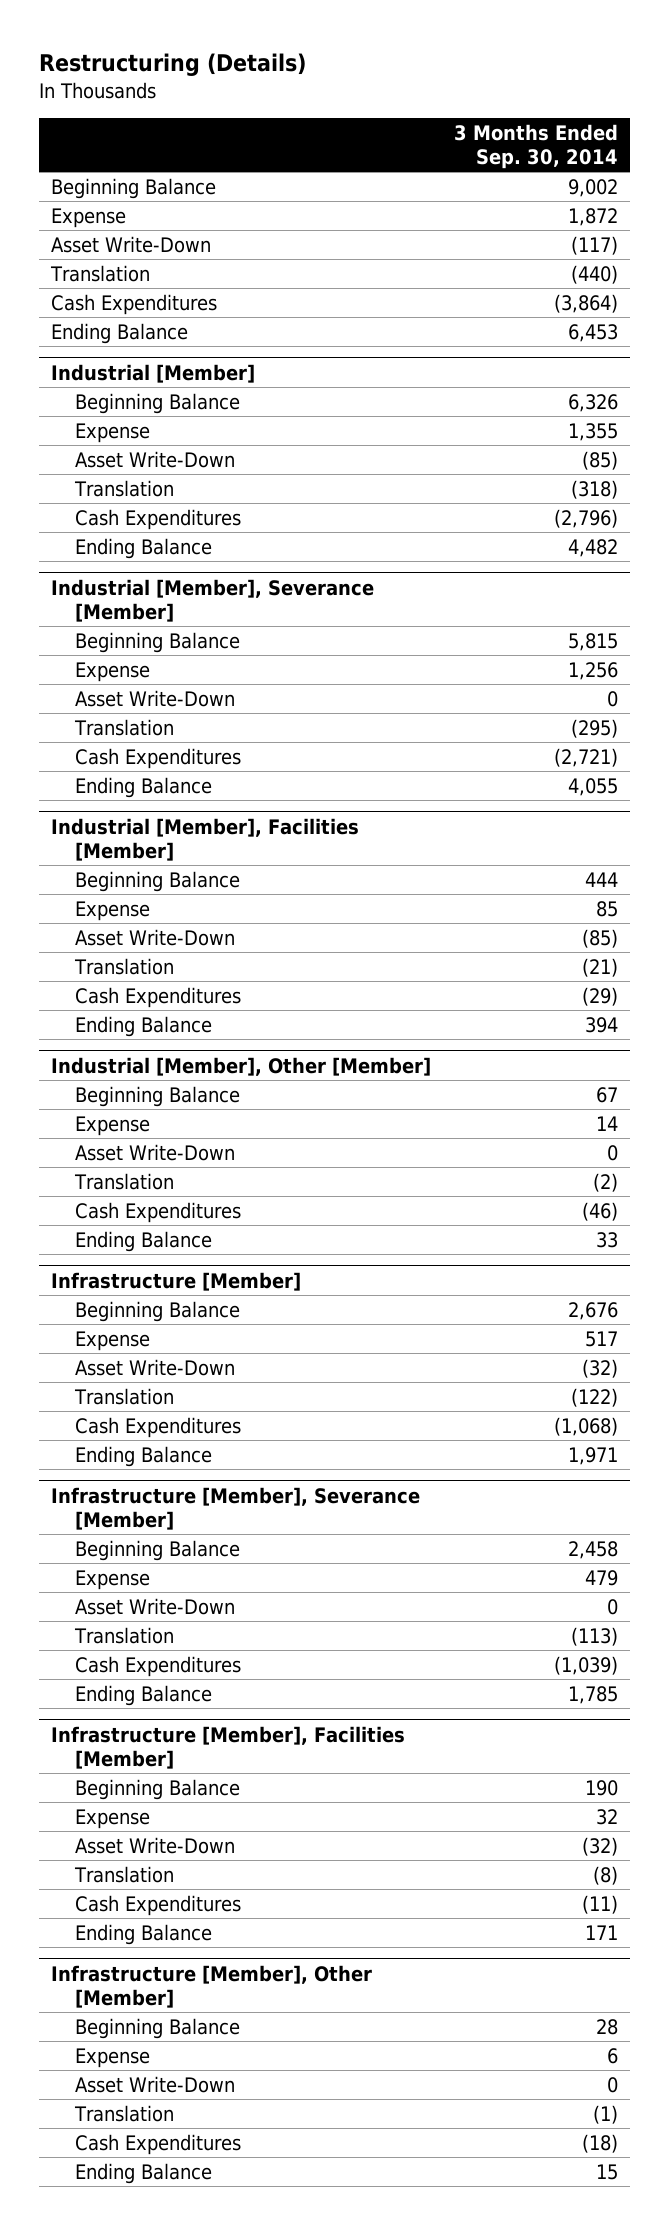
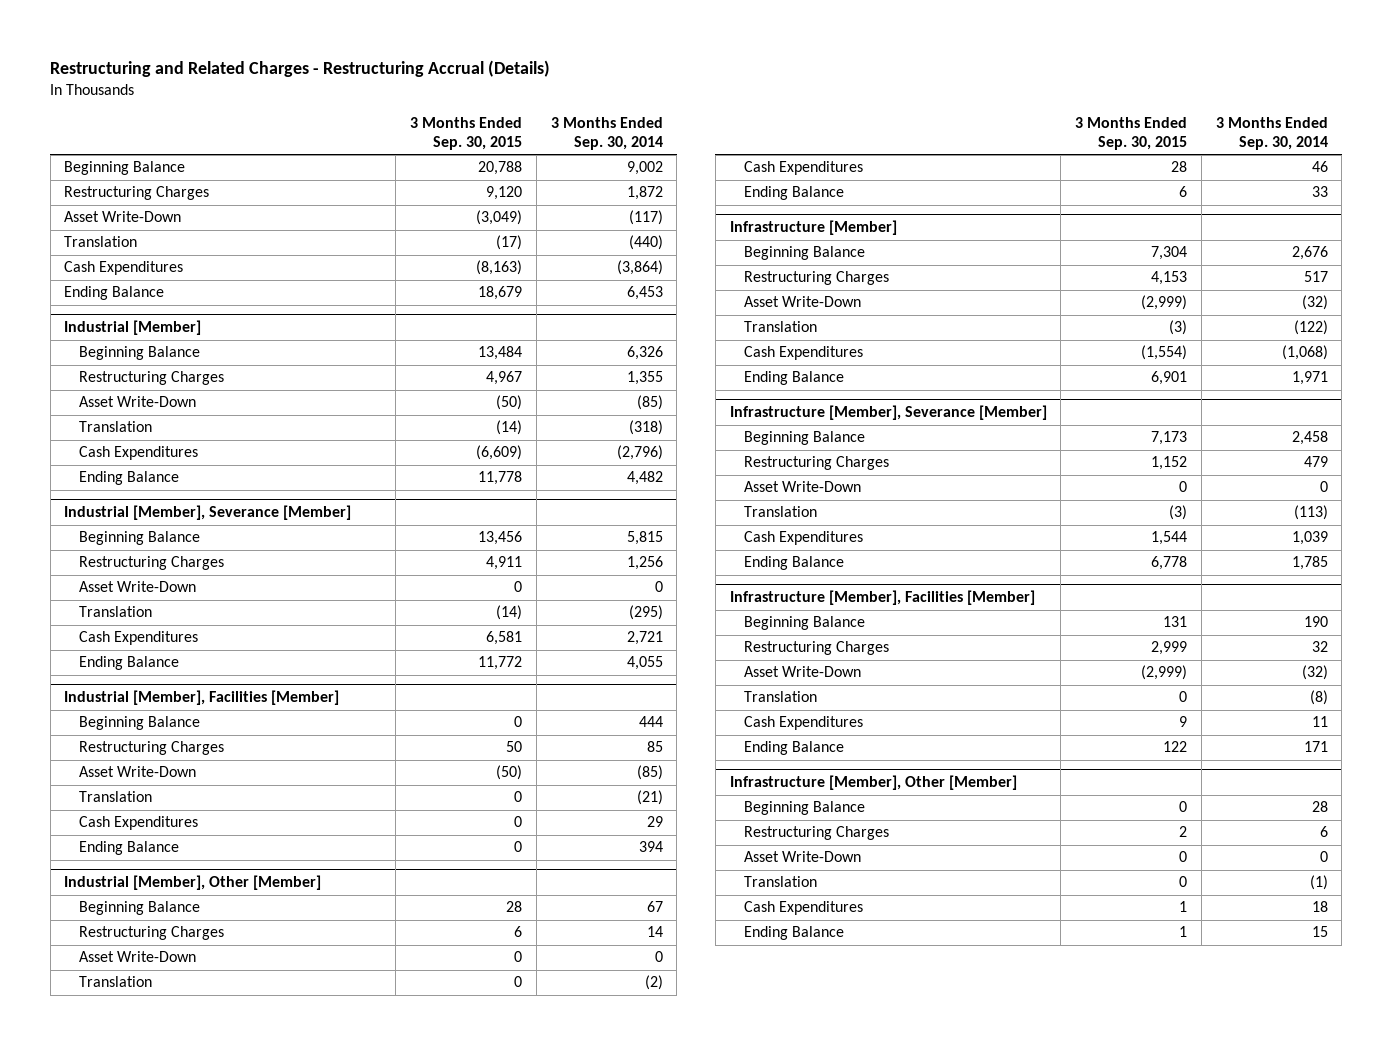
[39,52,307,76] Restructuring (Details) -> [50,60,551,78] Restructuring and Related Charges - Restructuring Accrual (Details)
none -> [410,116,523,150] 3 Months Ended Sep. 30, 2015
[51,207,127,228] Expense -> [64,186,210,201] Restructuring Charges
[75,422,151,443] Expense -> [79,371,225,386] Restructuring Charges
[75,661,151,682] Expense -> [79,556,225,571] Restructuring Charges
[554,747,619,767] (2,721) -> [626,631,663,646] 2,721
[75,900,151,921] Expense -> [79,741,225,756] Restructuring Charges
[582,986,619,1006] (29) -> [646,816,663,828] 29
[75,1115,151,1136] Expense -> [79,926,225,941] Restructuring Charges
[582,1201,619,1221] (46) -> [1311,161,1328,173] 46
[75,1330,151,1351] Expense -> [744,271,890,286] Restructuring Charges
[75,1569,151,1590] Expense -> [744,456,890,471] Restructuring Charges
[554,1655,619,1675] (1,039) -> [1291,531,1328,546] 1,039
[75,1808,151,1829] Expense -> [744,641,890,656] Restructuring Charges
[582,1894,619,1914] (11) -> [1311,716,1328,728] 11
[75,2047,151,2068] Expense -> [744,826,890,841] Restructuring Charges
[582,2133,619,2153] (18) -> [1311,901,1328,913] 18

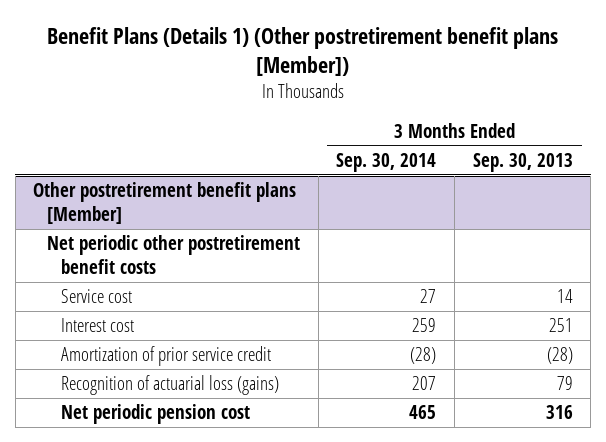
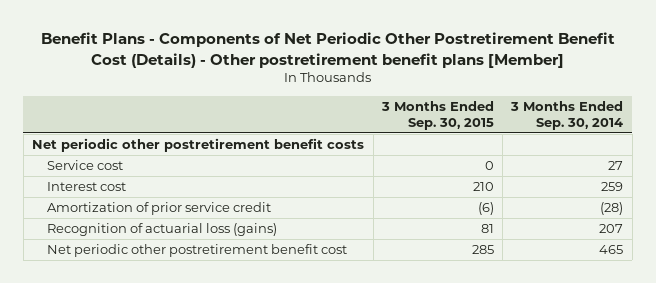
[46,27,558,77] Benefit Plans (Details 1) (Other postretirement benefit plans [Member]) -> [40,32,615,68] Benefit Plans - Components of Net Periodic Other Postretirement Benefit Cost (Details) - Other postretirement benefit plans [Member]
[472,152,573,172] Sep. 30, 2013 -> none
none -> [380,100,494,131] 3 Months Ended Sep. 30, 2015
[33,182,297,225] Other postretirement benefit plans [Member] -> none
[61,404,251,425] Net periodic pension cost -> [46,244,347,258] Net periodic other postretirement benefit cost

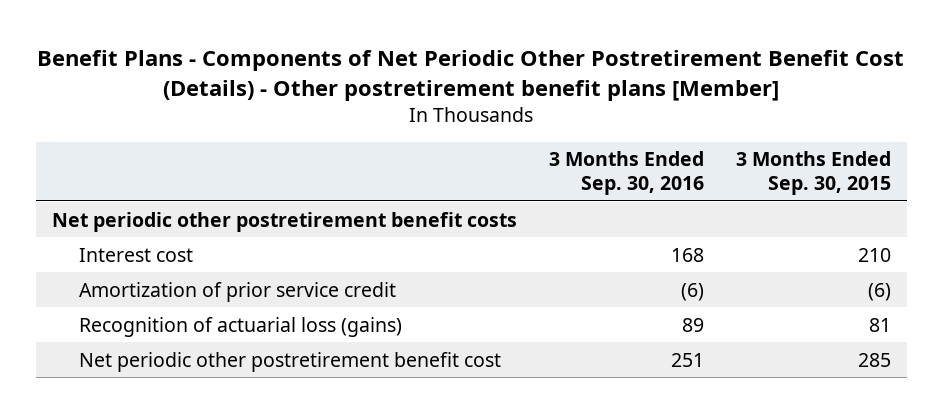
[510,100,624,131] 3 Months Ended Sep. 30, 2014 -> none
none -> [548,151,704,195] 3 Months Ended Sep. 30, 2016
[46,160,123,171] Service cost -> none

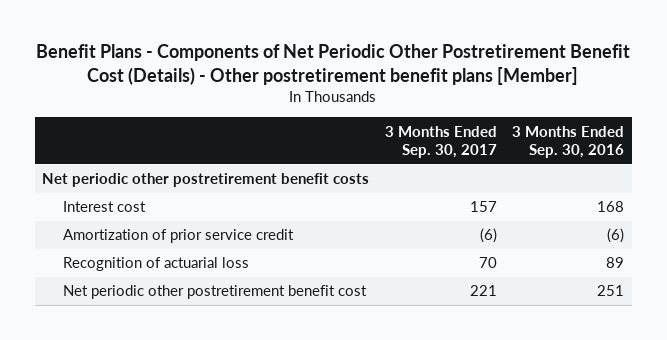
[735,151,891,195] 3 Months Ended Sep. 30, 2015 -> none
none -> [384,125,497,159] 3 Months Ended Sep. 30, 2017
[79,316,403,337] Recognition of actuarial loss (gains) -> [62,257,249,272] Recognition of actuarial loss

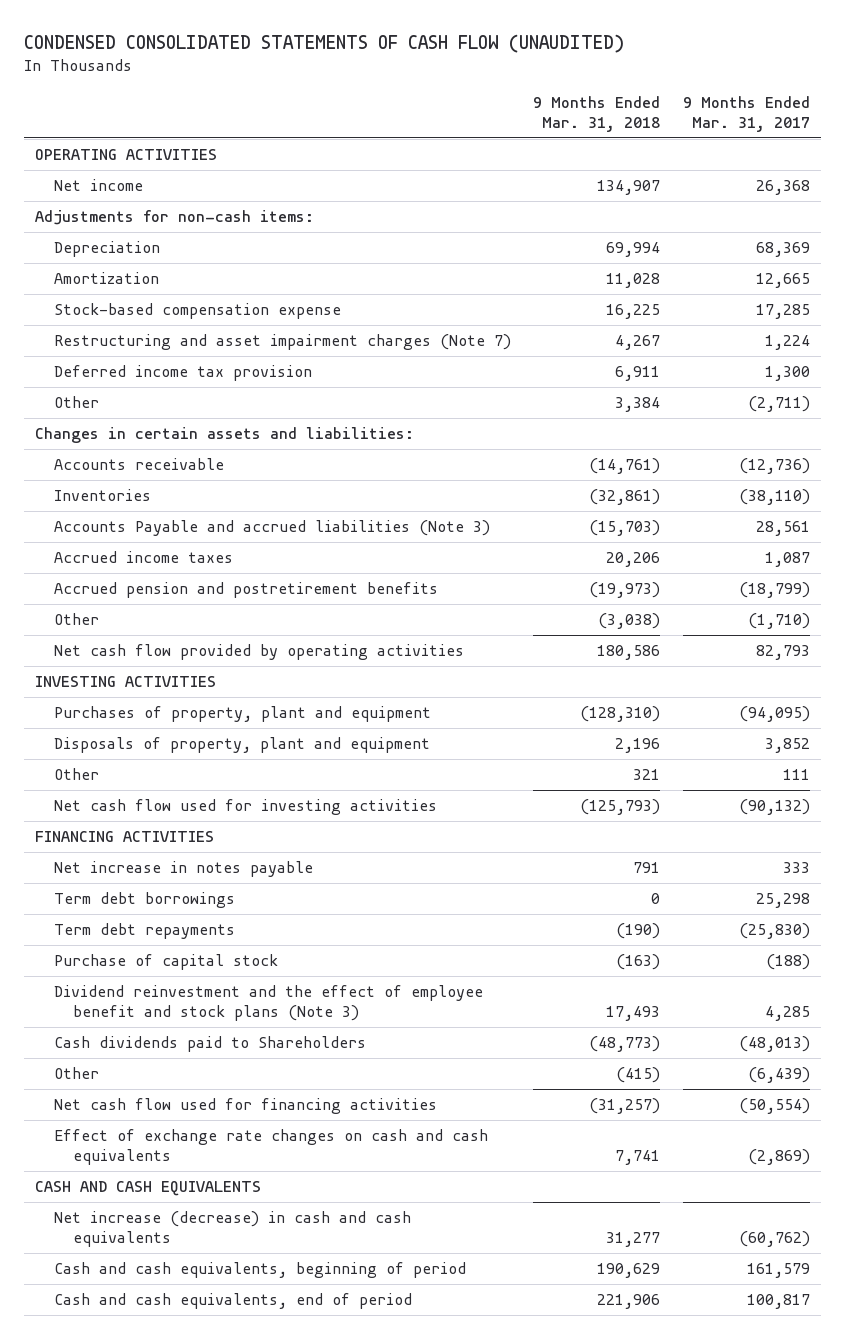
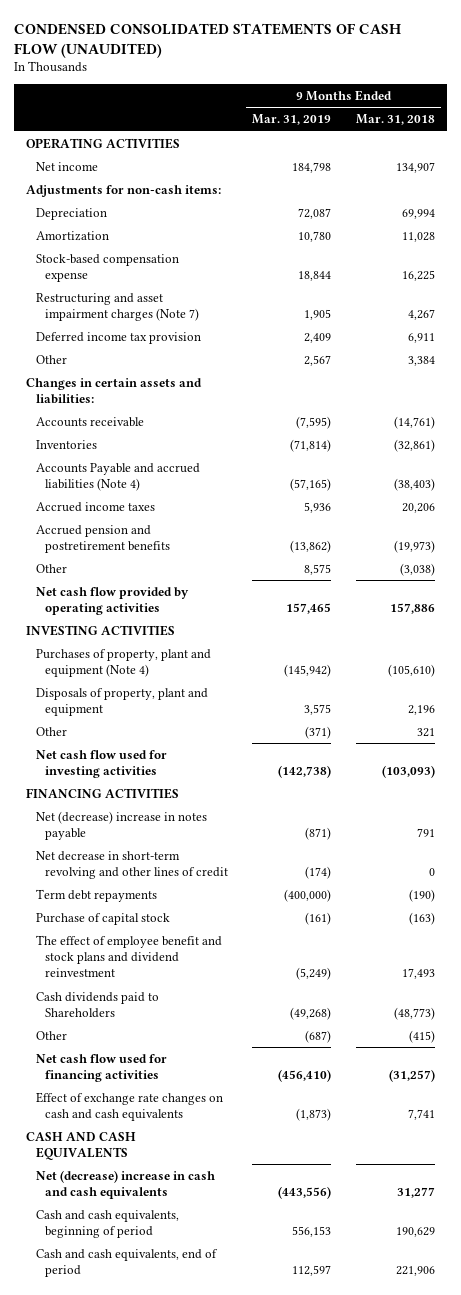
[682,96,810,133] 9 Months Ended Mar. 31, 2017 -> none
none -> [252,114,332,126] Mar. 31, 2019
[53,519,490,536] Accounts Payable and accrued liabilities (Note 3) -> [35,462,200,492] Accounts Payable and accrued liabilities (Note 4)
[589,519,661,536] (15,703) -> [394,478,436,492] (38,403)
[597,644,661,660] 180,586 -> [390,603,436,615] 157,886
[53,705,431,722] Purchases of property, plant and equipment -> [35,648,211,678] Purchases of property, plant and equipment (Note 4)
[580,705,661,722] (128,310) -> [388,664,436,678] (105,610)
[580,798,661,815] (125,793) -> [382,765,436,779] (103,093)
[53,891,235,908] Term debt borrowings -> none
[53,860,313,877] Net increase in notes payable -> [35,810,207,841] Net (decrease) increase in notes payable
none -> [35,850,228,880] Net decrease in short-term revolving and other lines of credit
[53,984,483,1021] Dividend reinvestment and the effect of employee benefit and stock plans (Note 3) -> [35,934,222,978] The effect of employee benefit and stock plans and dividend reinvestment
[53,1210,411,1247] Net increase (decrease) in cash and cash equivalents -> [35,1169,215,1200] Net (decrease) increase in cash and cash equivalents

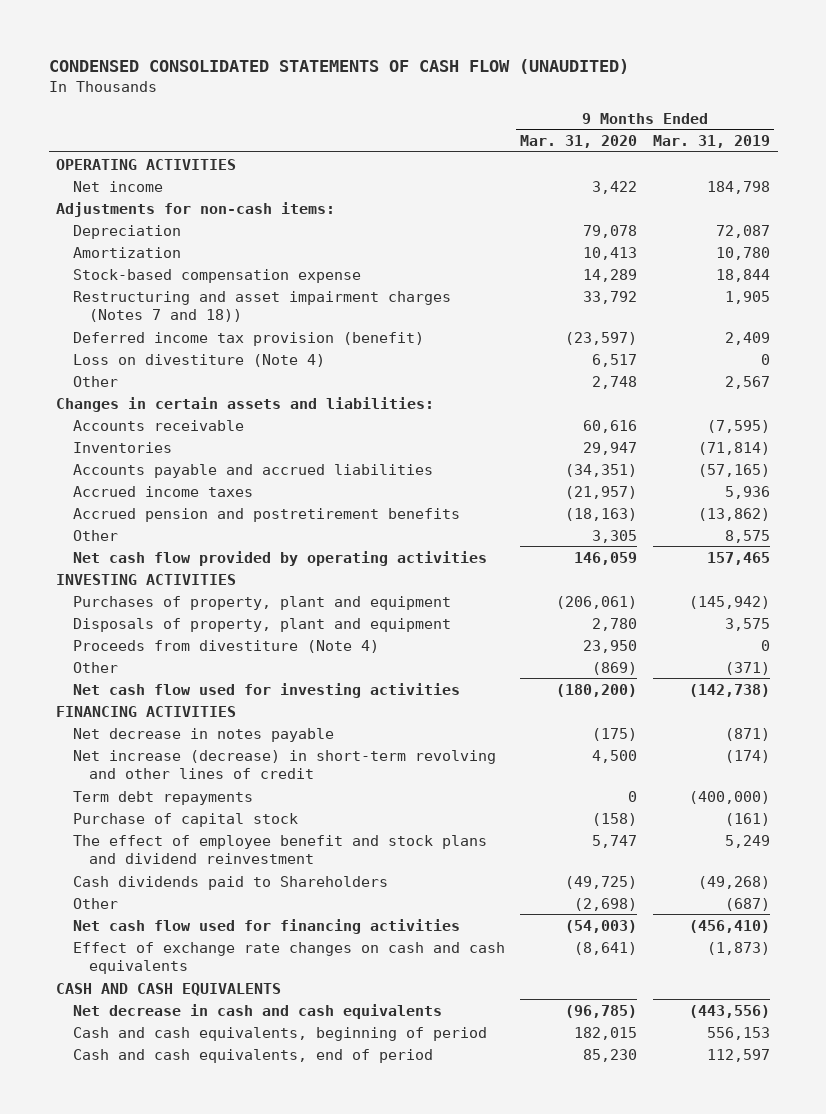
[356,114,436,126] Mar. 31, 2018 -> none
none -> [520,134,638,148] Mar. 31, 2020
[35,292,199,322] Restructuring and asset impairment charges (Note 7) -> [72,290,451,323] Restructuring and asset impairment charges (Notes 7 and 18))
[35,331,201,344] Deferred income tax provision -> [72,331,424,346] Deferred income tax provision (benefit)
none -> [72,353,325,367] Loss on divestiture (Note 4)
[35,462,200,492] Accounts Payable and accrued liabilities (Note 4) -> [72,463,433,478] Accounts payable and accrued liabilities
[35,648,211,678] Purchases of property, plant and equipment (Note 4) -> [72,595,451,610] Purchases of property, plant and equipment
none -> [72,639,379,653] Proceeds from divestiture (Note 4)
[35,810,207,841] Net (decrease) increase in notes payable -> [72,727,334,742] Net decrease in notes payable
[35,850,228,880] Net decrease in short-term revolving and other lines of credit -> [72,749,496,780] Net increase (decrease) in short-term revolving and other lines of credit
[296,967,332,981] (5,249) -> [724,834,770,848] 5,249
[35,1169,215,1200] Net (decrease) increase in cash and cash equivalents -> [72,1003,442,1019] Net decrease in cash and cash equivalents

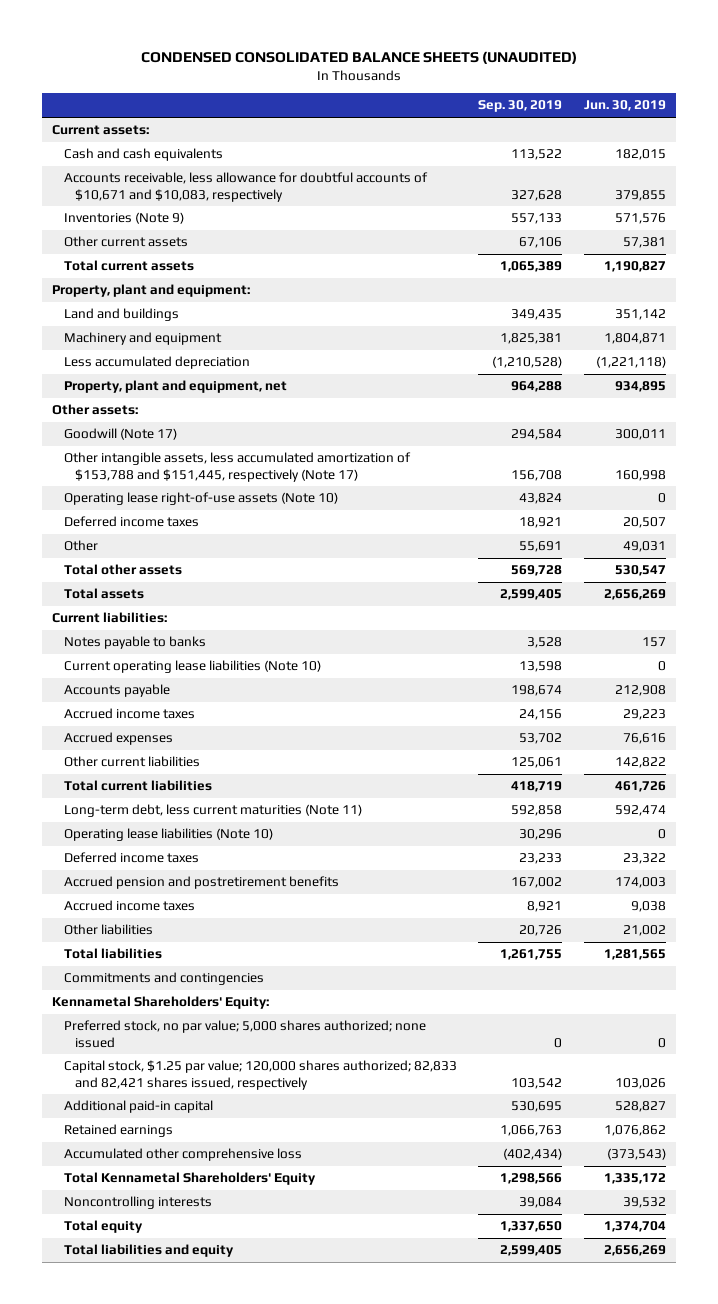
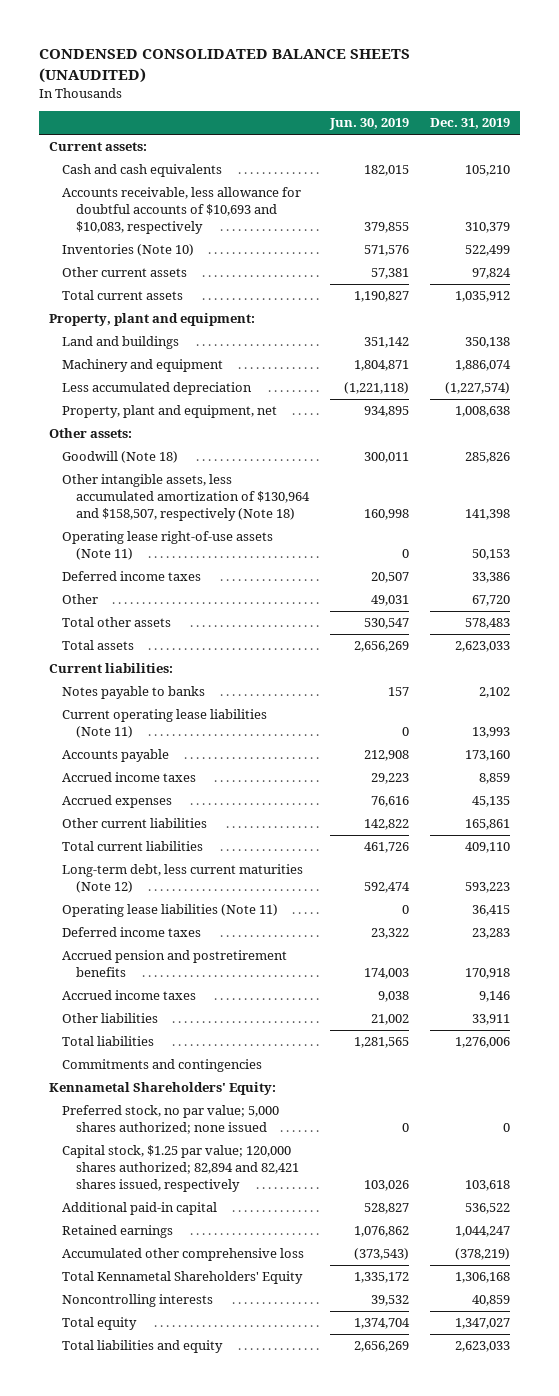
[478,100,563,113] Sep. 30, 2019 -> none
none -> [429,118,510,130] Dec. 31, 2019
[63,172,428,202] Accounts receivable, less allowance for doubtful accounts of $10,671 and $10,083, respectively -> [62,187,302,235] Accounts receivable, less allowance for doubtful accounts of $10,693 and $10,083, respectively
[63,212,184,225] Inventories (Note 9) -> [62,244,195,257] Inventories (Note 10)
[63,428,177,441] Goodwill (Note 17) -> [62,451,179,464] Goodwill (Note 18)
[63,452,411,482] Other intangible assets, less accumulated amortization of $153,788 and $151,445, respectively (Note 17) -> [62,474,310,522] Other intangible assets, less accumulated amortization of $130,964 and $158,507, respectively (Note 18)
[63,492,338,506] Operating lease right-of-use assets (Note 10) -> [62,531,274,561] Operating lease right-of-use assets (Note 11)
[63,660,321,674] Current operating lease liabilities (Note 10) -> [62,709,268,739] Current operating lease liabilities (Note 11)
[63,804,362,818] Long-term debt, less current maturities (Note 11) -> [62,864,304,894] Long-term debt, less current maturities (Note 12)
[63,828,273,842] Operating lease liabilities (Note 10) -> [62,904,279,918] Operating lease liabilities (Note 11)
[63,1060,457,1090] Capital stock, $1.25 par value; 120,000 shares authorized; 82,833 and 82,421 shares issued, respectively -> [62,1145,299,1193] Capital stock, $1.25 par value; 120,000 shares authorized; 82,894 and 82,421 shares issued, respectively

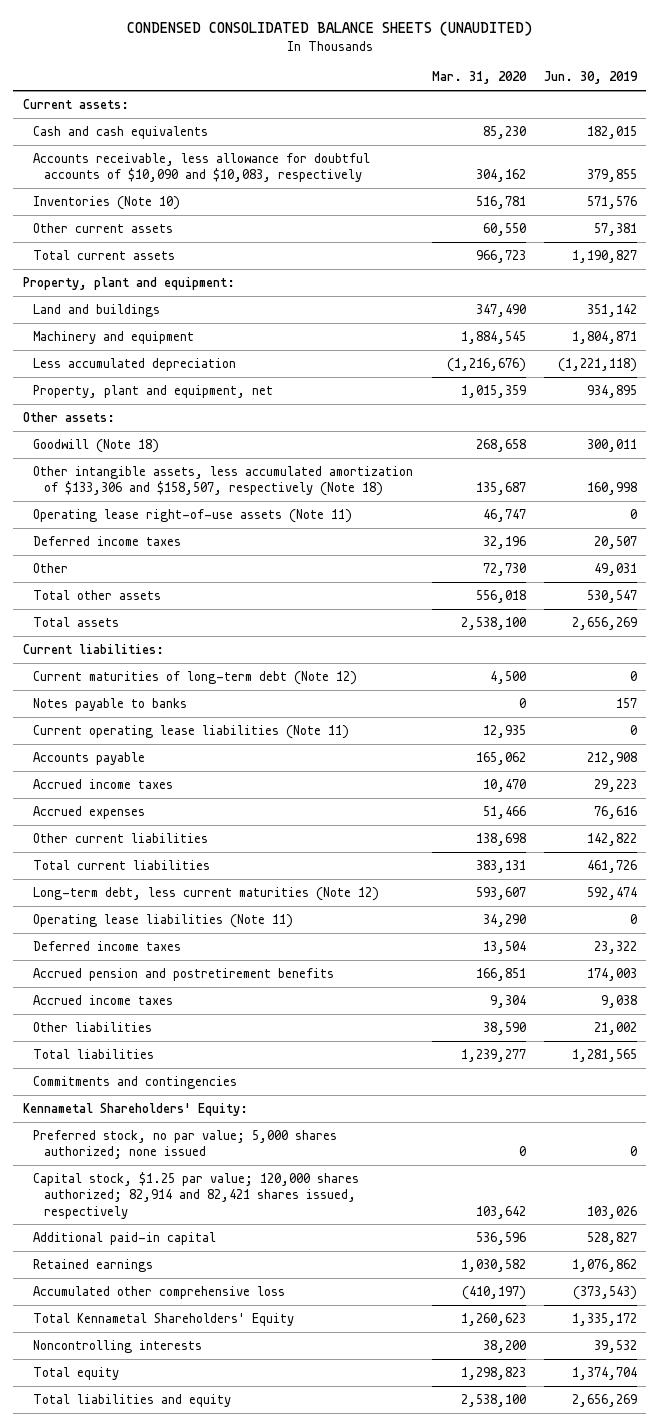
[429,118,510,130] Dec. 31, 2019 -> none
none -> [431,71,527,85] Mar. 31, 2020
[62,187,302,235] Accounts receivable, less allowance for doubtful accounts of $10,693 and $10,083, respectively -> [33,152,371,183] Accounts receivable, less allowance for doubtful accounts of $10,090 and $10,083, respectively
[62,474,310,522] Other intangible assets, less accumulated amortization of $130,964 and $158,507, respectively (Note 18) -> [33,465,414,497] Other intangible assets, less accumulated amortization of $133,306 and $158,507, respectively (Note 18)
none -> [33,670,358,685] Current maturities of long-term debt (Note 12)
[62,1145,299,1193] Capital stock, $1.25 par value; 120,000 shares authorized; 82,894 and 82,421 shares issued, respectively -> [33,1171,360,1219] Capital stock, $1.25 par value; 120,000 shares authorized; 82,914 and 82,421 shares issued, respectively

